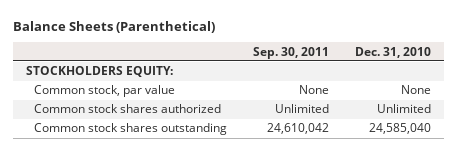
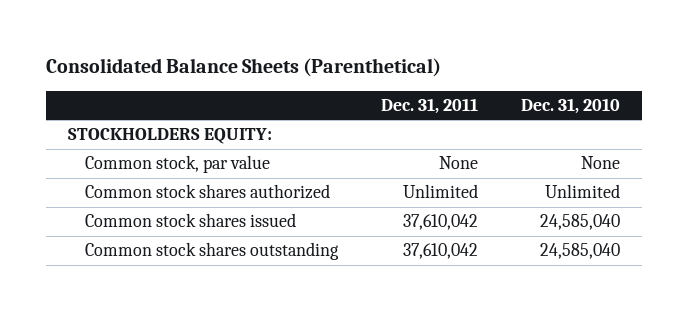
[13,20,216,33] Balance Sheets (Parenthetical) -> [46,58,442,78] Consolidated Balance Sheets (Parenthetical)
[252,46,329,59] Sep. 30, 2011 -> none
none -> [381,98,479,115] Dec. 31, 2011
none -> [84,213,296,228] Common stock shares issued

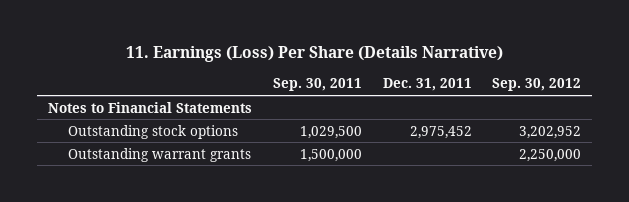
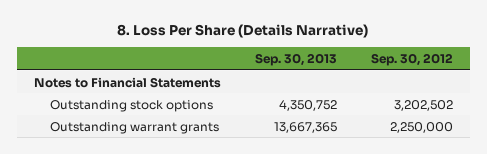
[125,46,503,63] 11. Earnings (Loss) Per Share (Details Narrative) -> [117,24,369,39] 8. Loss Per Share (Details Narrative)
[272,78,362,92] Sep. 30, 2011 -> none
[382,78,472,92] Dec. 31, 2011 -> none
none -> [254,52,337,66] Sep. 30, 2013
[519,125,582,139] 3,202,952 -> [393,99,453,111] 3,202,502

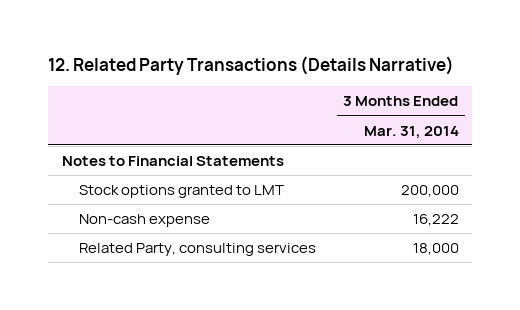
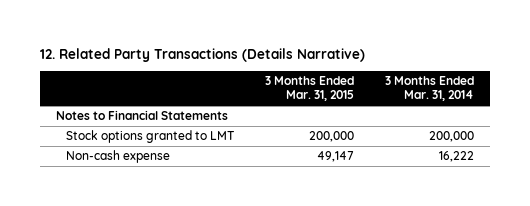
none -> [264,76,354,102] 3 Months Ended Mar. 31, 2015
[79,243,317,257] Related Party, consulting services -> none

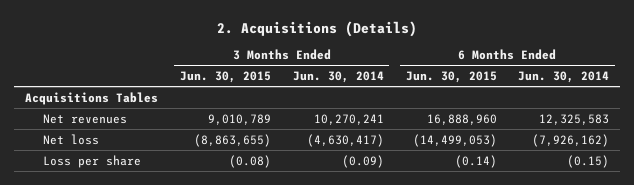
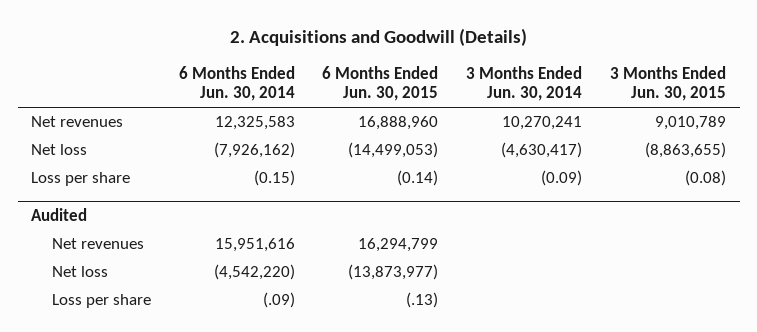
[217,20,418,37] 2. Acquisitions (Details) -> [229,28,527,47] 2. Acquisitions and Goodwill (Details)
[25,91,159,105] Acquisitions Tables -> none
none -> [31,208,88,222] Audited
none -> [51,238,144,250] Net revenues
none -> [51,266,108,278] Net loss
none -> [51,294,151,309] Loss per share

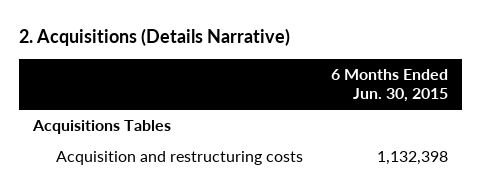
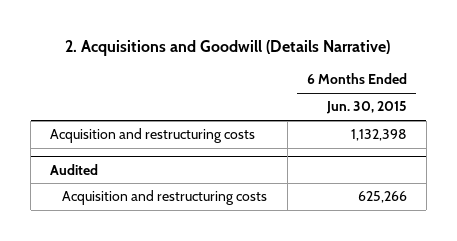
[19,28,291,47] 2. Acquisitions (Details Narrative) -> [65,40,391,57] 2. Acquisitions and Goodwill (Details Narrative)
[31,120,171,135] Acquisitions Tables -> none
none -> [50,163,99,175] Audited
none -> [62,190,268,206] Acquisition and restructuring costs

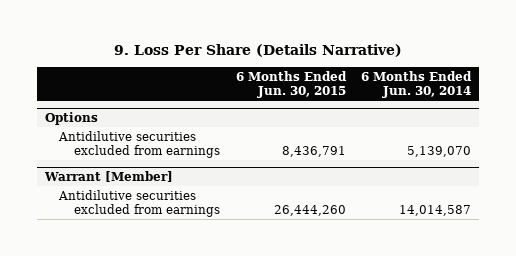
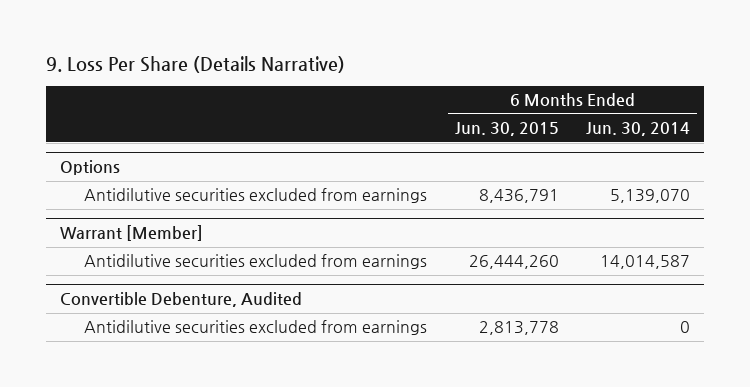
none -> [60,292,303,308] Convertible Debenture, Audited
none -> [84,320,428,336] Antidilutive securities excluded from earnings

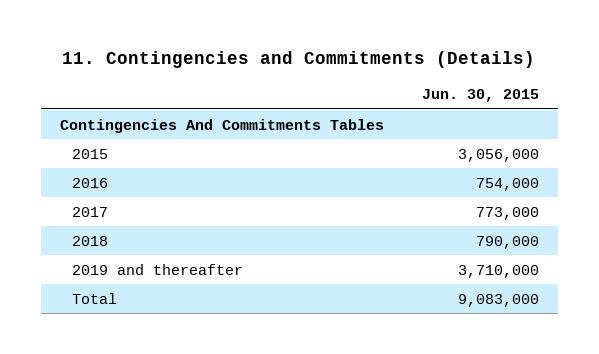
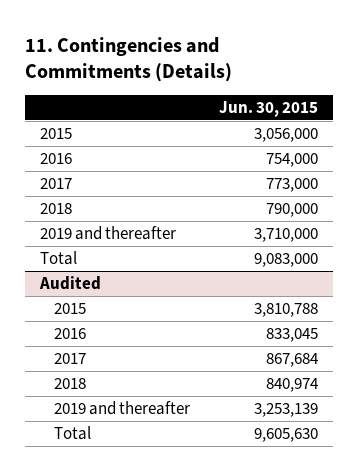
[59,118,384,133] Contingencies And Commitments Tables -> none
none -> [38,275,101,290] Audited
none -> [53,302,86,314] 2015
none -> [53,327,86,339] 2016
none -> [53,352,86,364] 2017
none -> [53,377,86,389] 2018
none -> [53,400,190,415] 2019 and thereafter
none -> [53,425,91,440] Total

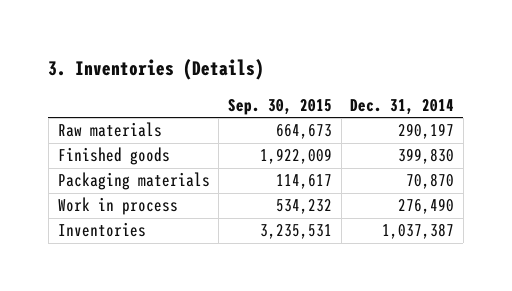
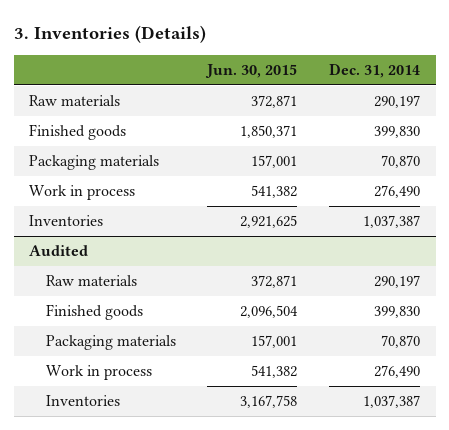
[227,98,332,115] Sep. 30, 2015 -> none
none -> [205,64,298,79] Jun. 30, 2015
none -> [29,245,89,257] Audited
none -> [45,275,137,287] Raw materials
none -> [45,304,143,321] Finished goods
none -> [45,335,176,351] Packaging materials
none -> [45,365,152,381] Work in process
none -> [45,395,120,407] Inventories

